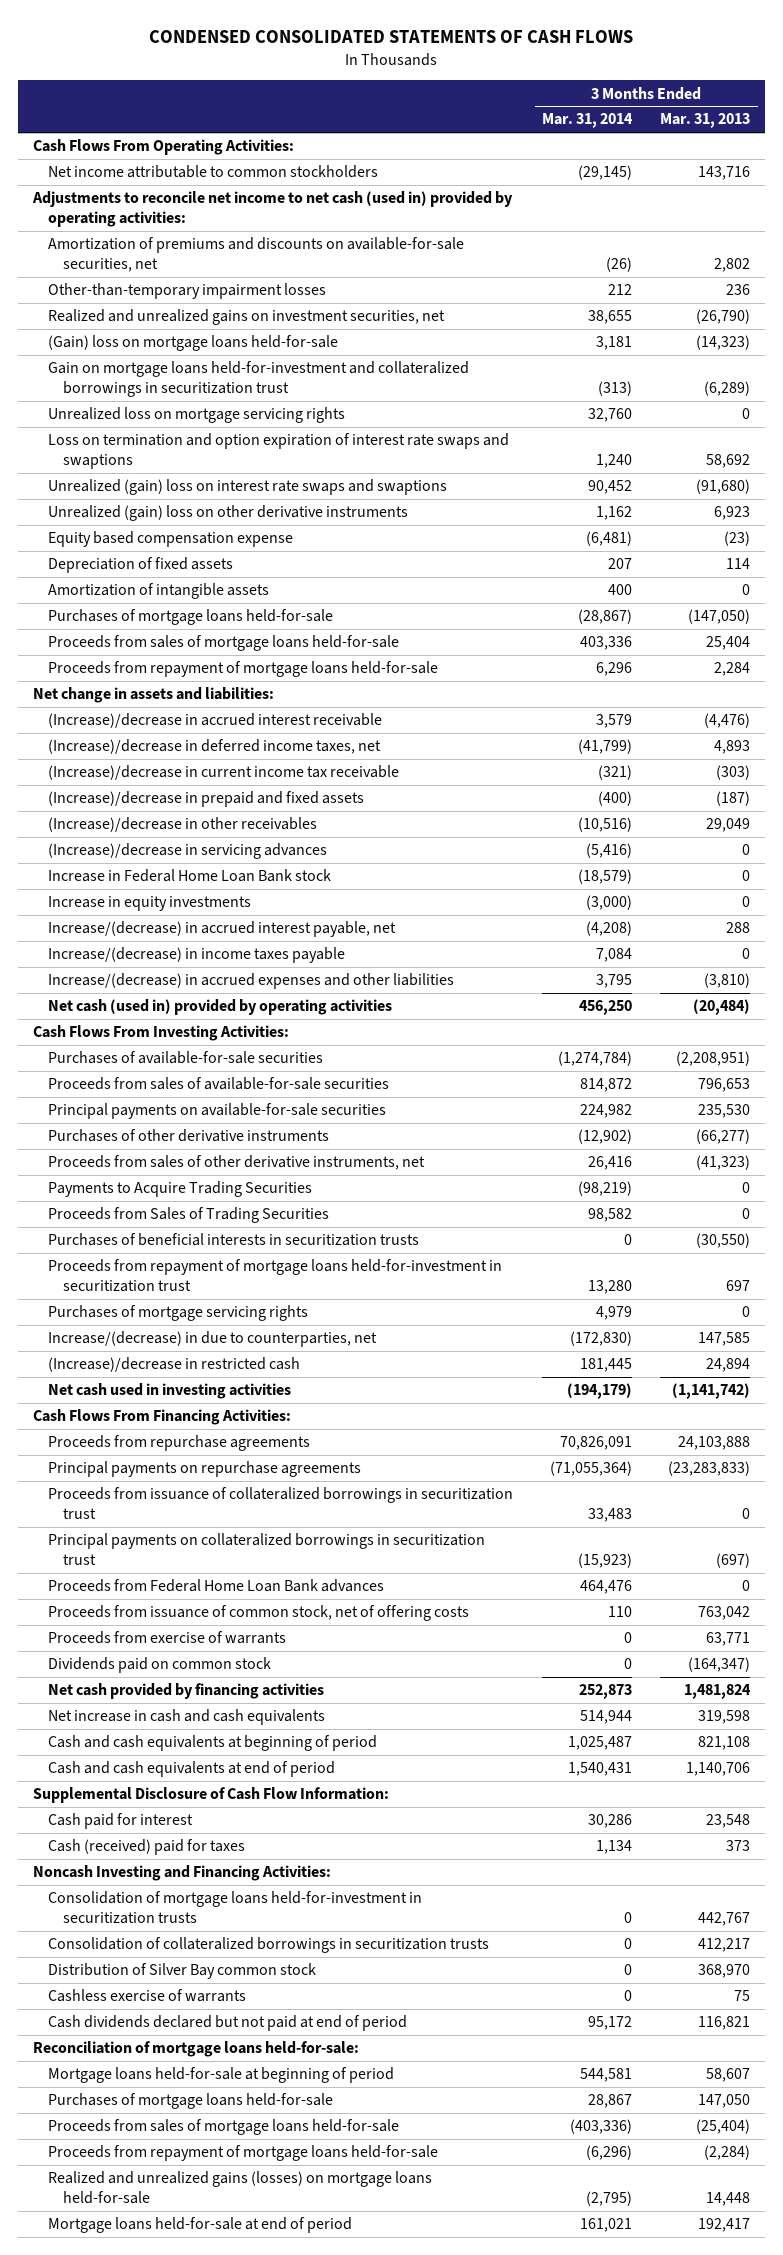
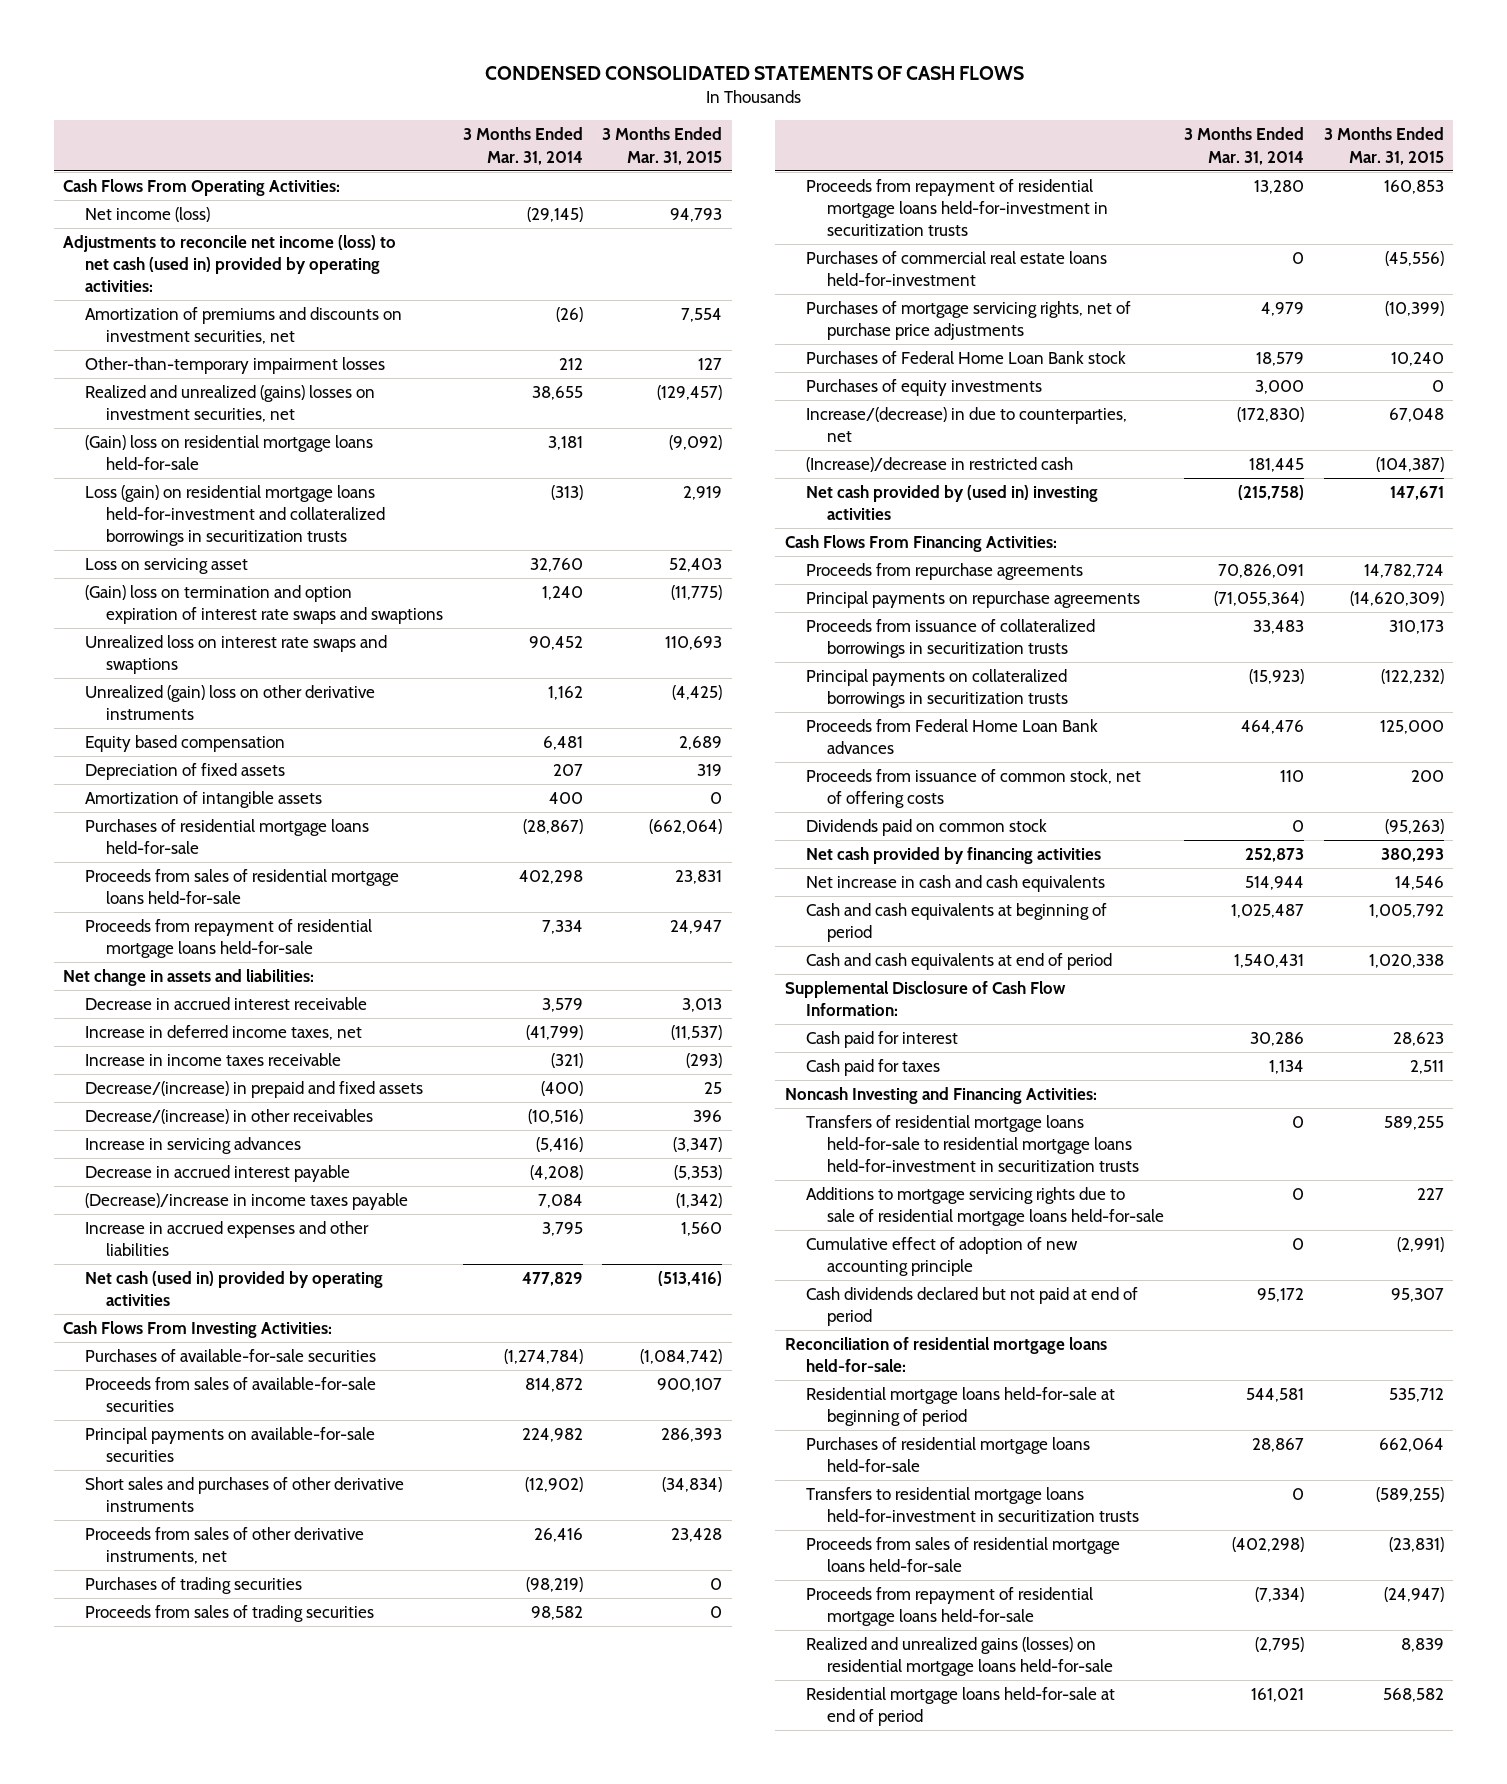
[660,113,751,129] Mar. 31, 2013 -> none
none -> [602,127,723,165] 3 Months Ended Mar. 31, 2015
[47,165,378,179] Net income attributable to common stockholders -> [84,207,210,223] Net income (loss)
[31,191,513,228] Adjustments to reconcile net income to net cash (used in) provided by operating activities: -> [63,235,397,293] Adjustments to reconcile net income (loss) to net cash (used in) provided by operating activities:
[47,237,464,273] Amortization of premiums and discounts on available-for-sale securities, net -> [84,307,402,345] Amortization of premiums and discounts on investment securities, net
[47,309,445,326] Realized and unrealized gains on investment securities, net -> [84,385,375,423] Realized and unrealized (gains) losses on investment securities, net
[47,335,338,352] (Gain) loss on mortgage loans held-for-sale -> [84,435,373,471] (Gain) loss on residential mortgage loans held-for-sale
[47,361,469,398] Gain on mortgage loans held-for-investment and collateralized borrowings in securitization trust -> [84,485,386,547] Loss (gain) on residential mortgage loans held-for-investment and collateralized borrowings in securitization trusts
[47,407,345,424] Unrealized loss on mortgage servicing rights -> [84,558,248,575] Loss on servicing asset
[47,433,509,470] Loss on termination and option expiration of interest rate swaps and swaptions -> [84,585,444,625] (Gain) loss on termination and option expiration of interest rate swaps and swaptions
[47,479,447,496] Unrealized (gain) loss on interest rate swaps and swaptions -> [84,635,387,675] Unrealized loss on interest rate swaps and swaptions
[47,531,293,548] Equity based compensation expense -> [84,735,285,753] Equity based compensation
[585,531,632,547] (6,481) -> [542,736,583,751] 6,481
[47,609,333,626] Purchases of mortgage loans held-for-sale -> [84,819,369,855] Purchases of residential mortgage loans held-for-sale
[47,635,399,652] Proceeds from sales of mortgage loans held-for-sale -> [84,869,399,905] Proceeds from sales of residential mortgage loans held-for-sale
[579,636,632,651] 403,336 -> [518,870,583,885] 402,298
[47,661,438,678] Proceeds from repayment of mortgage loans held-for-sale -> [84,919,372,959] Proceeds from repayment of residential mortgage loans held-for-sale
[595,662,632,677] 6,296 -> [541,920,583,935] 7,334
[47,869,331,883] Increase in Federal Home Loan Bank stock -> none
[47,896,251,912] Increase in equity investments -> none
[47,713,382,729] (Increase)/decrease in accrued interest receivable -> [84,997,367,1011] Decrease in accrued interest receivable
[47,739,381,755] (Increase)/decrease in deferred income taxes, net -> [84,1025,362,1041] Increase in deferred income taxes, net
[47,765,399,781] (Increase)/decrease in current income tax receivable -> [84,1053,341,1067] Increase in income taxes receivable
[47,791,364,808] (Increase)/decrease in prepaid and fixed assets -> [84,1081,423,1099] Decrease/(increase) in prepaid and fixed assets
[47,817,317,833] (Increase)/decrease in other receivables -> [84,1109,373,1125] Decrease/(increase) in other receivables
[47,843,327,860] (Increase)/decrease in servicing advances -> [84,1137,301,1155] Increase in servicing advances
[47,921,396,938] Increase/(decrease) in accrued interest payable, net -> [84,1165,350,1183] Decrease in accrued interest payable
[47,947,345,964] Increase/(decrease) in income taxes payable -> [84,1193,408,1211] (Decrease)/increase in income taxes payable
[47,973,454,990] Increase/(decrease) in accrued expenses and other liabilities -> [84,1221,369,1257] Increase in accrued expenses and other liabilities
[578,1000,632,1016] 456,250 -> [521,1272,583,1287] 477,829
[47,1129,329,1143] Purchases of other derivative instruments -> [84,1477,404,1513] Short sales and purchases of other derivative instruments
[47,1233,419,1247] Purchases of beneficial interests in securitization trusts -> none
[47,1181,312,1198] Payments to Acquire Trading Securities -> [84,1577,302,1595] Purchases of trading securities
[47,1207,329,1224] Proceeds from Sales of Trading Securities -> [84,1605,374,1623] Proceeds from sales of trading securities
[47,1259,502,1293] Proceeds from repayment of mortgage loans held-for-investment in securitization trust -> [806,179,1109,237] Proceeds from repayment of residential mortgage loans held-for-investment in securitization trusts
none -> [806,251,1108,287] Purchases of commercial real estate loans held-for-investment
[47,1305,308,1322] Purchases of mortgage servicing rights -> [806,301,1132,341] Purchases of mortgage servicing rights, net of purchase price adjustments
none -> [806,351,1127,365] Purchases of Federal Home Loan Bank stock
none -> [806,379,1043,397] Purchases of equity investments
[47,1383,291,1400] Net cash used in investing activities -> [806,485,1099,521] Net cash provided by (used in) investing activities
[566,1383,632,1400] (194,179) -> [1238,485,1305,501] (215,758)
[47,1487,513,1520] Proceeds from issuance of collateralized borrowings in securitization trust -> [806,619,1096,659] Proceeds from issuance of collateralized borrowings in securitization trusts
[47,1533,485,1566] Principal payments on collateralized borrowings in securitization trust -> [806,669,1069,709] Principal payments on collateralized borrowings in securitization trusts
[47,1631,286,1645] Proceeds from exercise of warrants -> none
[47,1839,245,1856] Cash (received) paid for taxes -> [806,1059,941,1077] Cash paid for taxes
[47,1937,489,1954] Consolidation of collateralized borrowings in securitization trusts -> none
[47,1963,316,1980] Distribution of Silver Bay common stock -> none
[47,1989,246,2003] Cashless exercise of warrants -> none
[47,1891,422,1925] Consolidation of mortgage loans held-for-investment in securitization trusts -> [806,1115,1140,1173] Transfers of residential mortgage loans held-for-sale to residential mortgage loans held-for-investment in securitization trusts
none -> [806,1187,1165,1227] Additions to mortgage servicing rights due to sale of residential mortgage loans held-for-sale
none -> [806,1237,1079,1277] Cumulative effect of adoption of new accounting principle
[32,2041,359,2058] Reconciliation of mortgage loans held-for-sale: -> [784,1337,1107,1373] Reconciliation of residential mortgage loans held-for-sale:
[47,2067,394,2084] Mortgage loans held-for-sale at beginning of period -> [806,1387,1116,1427] Residential mortgage loans held-for-sale at beginning of period
[47,2093,333,2110] Purchases of mortgage loans held-for-sale -> [806,1437,1091,1473] Purchases of residential mortgage loans held-for-sale
none -> [806,1487,1140,1523] Transfers to residential mortgage loans held-for-investment in securitization trusts
[47,2119,399,2136] Proceeds from sales of mortgage loans held-for-sale -> [806,1537,1121,1573] Proceeds from sales of residential mortgage loans held-for-sale
[569,2119,632,2135] (403,336) -> [1232,1537,1305,1553] (402,298)
[47,2145,438,2162] Proceeds from repayment of mortgage loans held-for-sale -> [806,1587,1094,1627] Proceeds from repayment of residential mortgage loans held-for-sale
[585,2145,632,2161] (6,296) -> [1255,1587,1305,1603] (7,334)
[47,2171,432,2205] Realized and unrealized gains (losses) on mortgage loans held-for-sale -> [806,1637,1114,1677] Realized and unrealized gains (losses) on residential mortgage loans held-for-sale
[47,2217,352,2234] Mortgage loans held-for-sale at end of period -> [806,1687,1116,1727] Residential mortgage loans held-for-sale at end of period

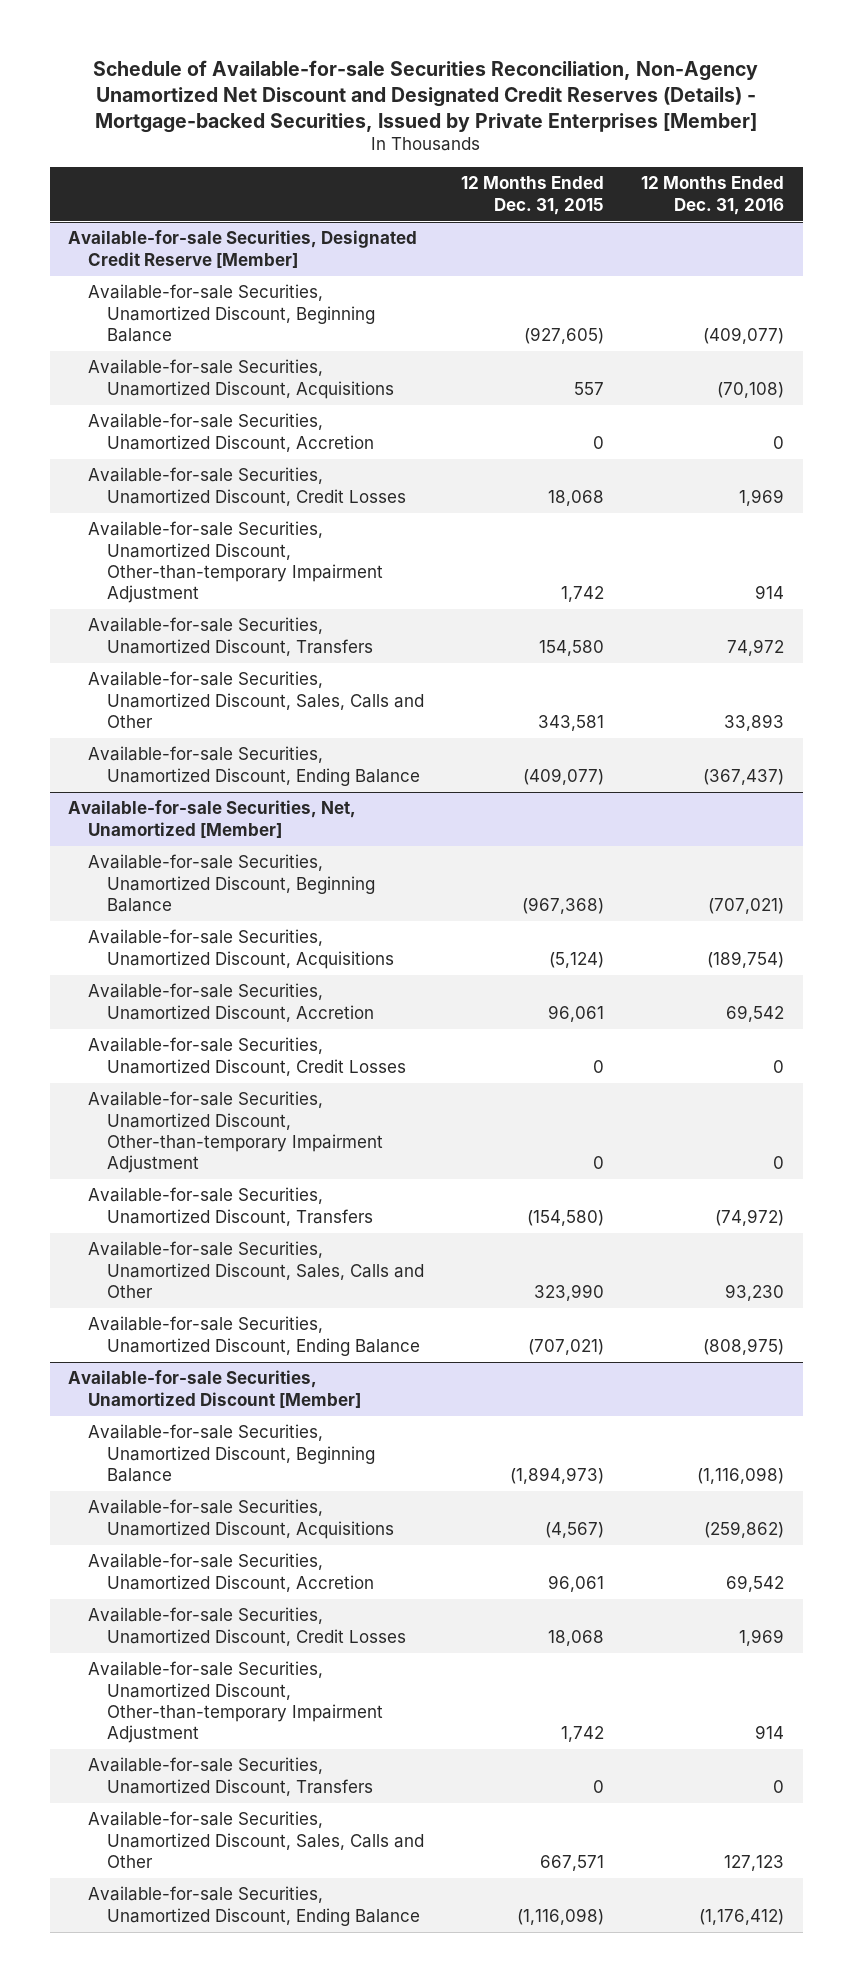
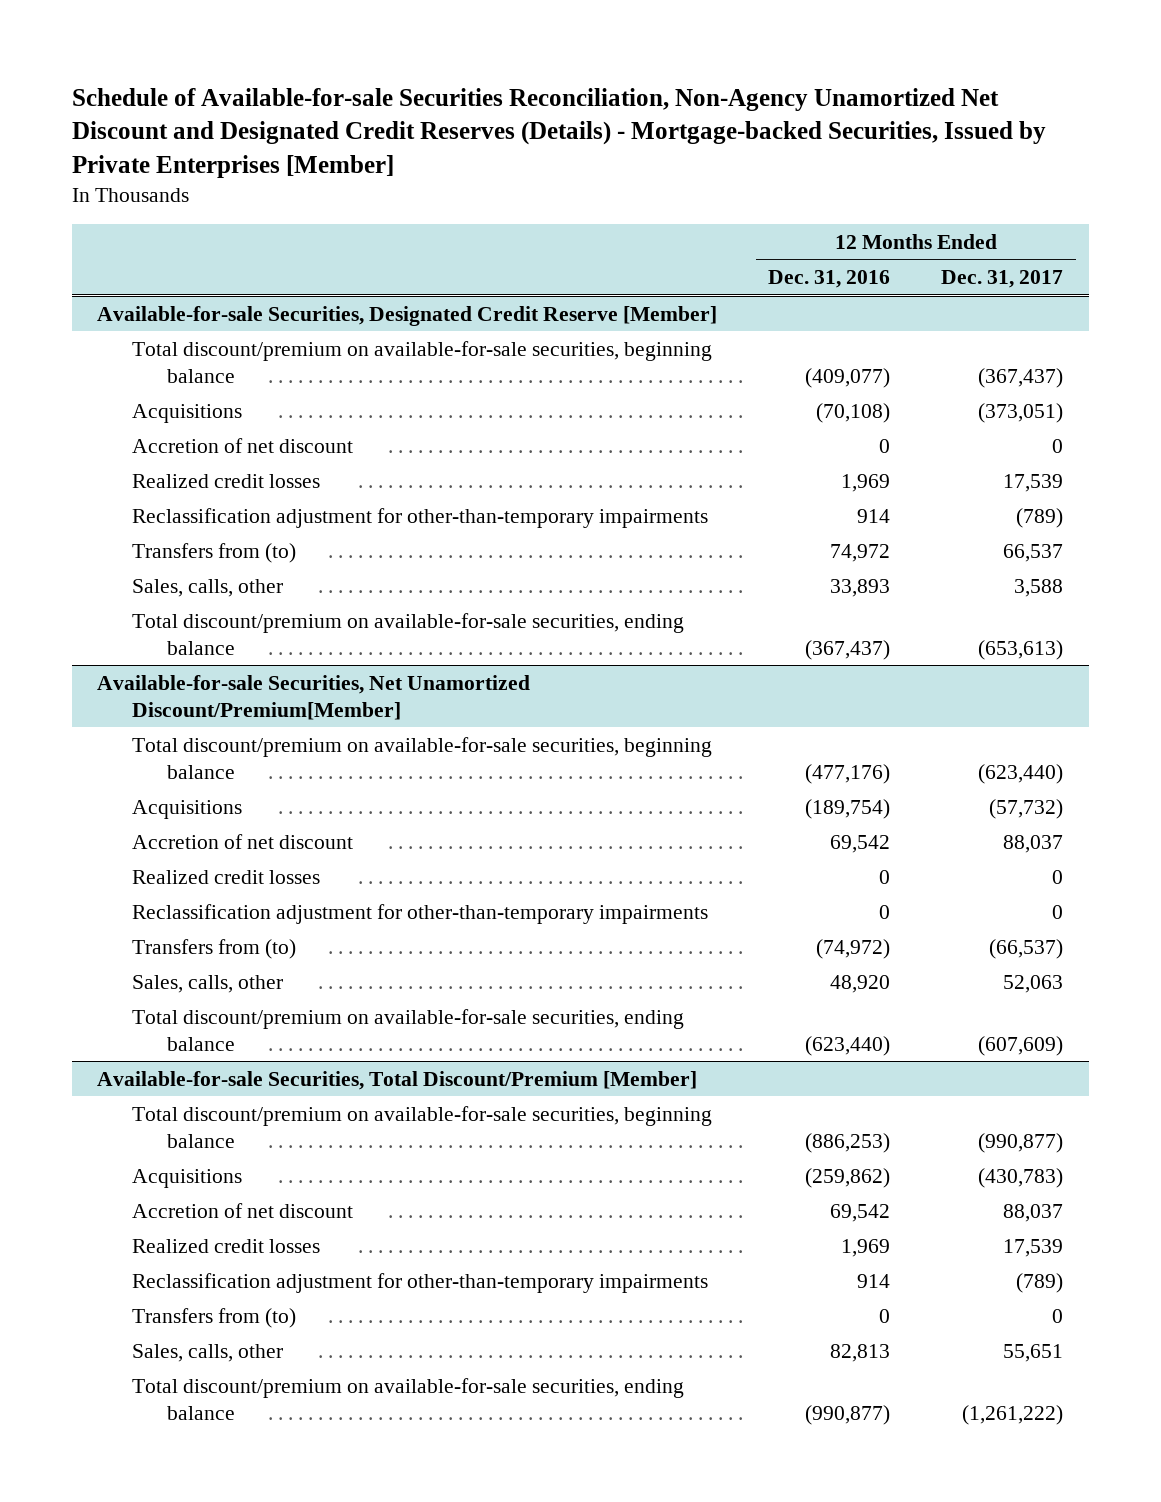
[461,176,605,215] 12 Months Ended Dec. 31, 2015 -> none
none -> [941,270,1064,289] Dec. 31, 2017
[87,284,376,343] Available-for-sale Securities, Unamortized Discount, Beginning Balance -> [132,340,713,383] Total discount/premium on available-for-sale securities, beginning balance
[87,359,395,399] Available-for-sale Securities, Unamortized Discount, Acquisitions -> [132,403,243,423] Acquisitions
[87,413,375,452] Available-for-sale Securities, Unamortized Discount, Accretion -> [132,437,354,453] Accretion of net discount
[87,467,407,506] Available-for-sale Securities, Unamortized Discount, Credit Losses -> [132,473,321,488] Realized credit losses
[87,521,384,604] Available-for-sale Securities, Unamortized Discount, Other-than-temporary Impairment Adjustment -> [132,507,709,528] Reclassification adjustment for other-than-temporary impairments
[87,617,374,656] Available-for-sale Securities, Unamortized Discount, Transfers -> [132,542,297,563] Transfers from (to)
[87,671,425,729] Available-for-sale Securities, Unamortized Discount, Sales, Calls and Other -> [132,578,284,597] Sales, calls, other
[87,746,421,786] Available-for-sale Securities, Unamortized Discount, Ending Balance -> [132,612,685,655] Total discount/premium on available-for-sale securities, ending balance
[68,800,357,838] Available-for-sale Securities, Net, Unamortized [Member] -> [97,674,531,720] Available-for-sale Securities, Net Unamortized Discount/Premium[Member]
[87,854,376,913] Available-for-sale Securities, Unamortized Discount, Beginning Balance -> [132,736,713,779] Total discount/premium on available-for-sale securities, beginning balance
[708,898,785,915] (707,021) -> [805,763,891,784] (477,176)
[87,929,395,969] Available-for-sale Securities, Unamortized Discount, Acquisitions -> [132,799,243,819] Acquisitions
[87,983,375,1022] Available-for-sale Securities, Unamortized Discount, Accretion -> [132,833,354,849] Accretion of net discount
[87,1037,407,1076] Available-for-sale Securities, Unamortized Discount, Credit Losses -> [132,869,321,884] Realized credit losses
[87,1091,384,1174] Available-for-sale Securities, Unamortized Discount, Other-than-temporary Impairment Adjustment -> [132,903,709,924] Reclassification adjustment for other-than-temporary impairments
[87,1187,374,1226] Available-for-sale Securities, Unamortized Discount, Transfers -> [132,938,297,959] Transfers from (to)
[87,1241,425,1299] Available-for-sale Securities, Unamortized Discount, Sales, Calls and Other -> [132,974,284,993] Sales, calls, other
[725,1284,785,1302] 93,230 -> [830,974,891,993] 48,920
[87,1316,421,1356] Available-for-sale Securities, Unamortized Discount, Ending Balance -> [132,1008,685,1051] Total discount/premium on available-for-sale securities, ending balance
[703,1337,785,1355] (808,975) -> [805,1035,891,1056] (623,440)
[68,1370,361,1408] Available-for-sale Securities, Unamortized Discount [Member] -> [97,1070,698,1090] Available-for-sale Securities, Total Discount/Premium [Member]
[87,1424,376,1483] Available-for-sale Securities, Unamortized Discount, Beginning Balance -> [132,1105,713,1148] Total discount/premium on available-for-sale securities, beginning balance
[697,1467,785,1485] (1,116,098) -> [805,1132,891,1153] (886,253)
[87,1499,395,1539] Available-for-sale Securities, Unamortized Discount, Acquisitions -> [132,1168,243,1188] Acquisitions
[87,1553,375,1592] Available-for-sale Securities, Unamortized Discount, Accretion -> [132,1202,354,1218] Accretion of net discount
[87,1607,407,1646] Available-for-sale Securities, Unamortized Discount, Credit Losses -> [132,1238,321,1253] Realized credit losses
[87,1661,384,1744] Available-for-sale Securities, Unamortized Discount, Other-than-temporary Impairment Adjustment -> [132,1272,709,1293] Reclassification adjustment for other-than-temporary impairments
[87,1757,374,1796] Available-for-sale Securities, Unamortized Discount, Transfers -> [132,1307,297,1328] Transfers from (to)
[87,1811,425,1869] Available-for-sale Securities, Unamortized Discount, Sales, Calls and Other -> [132,1343,284,1362] Sales, calls, other
[724,1855,785,1872] 127,123 -> [830,1343,891,1362] 82,813
[87,1886,421,1926] Available-for-sale Securities, Unamortized Discount, Ending Balance -> [132,1377,685,1420] Total discount/premium on available-for-sale securities, ending balance
[699,1908,785,1925] (1,176,412) -> [805,1404,891,1425] (990,877)

